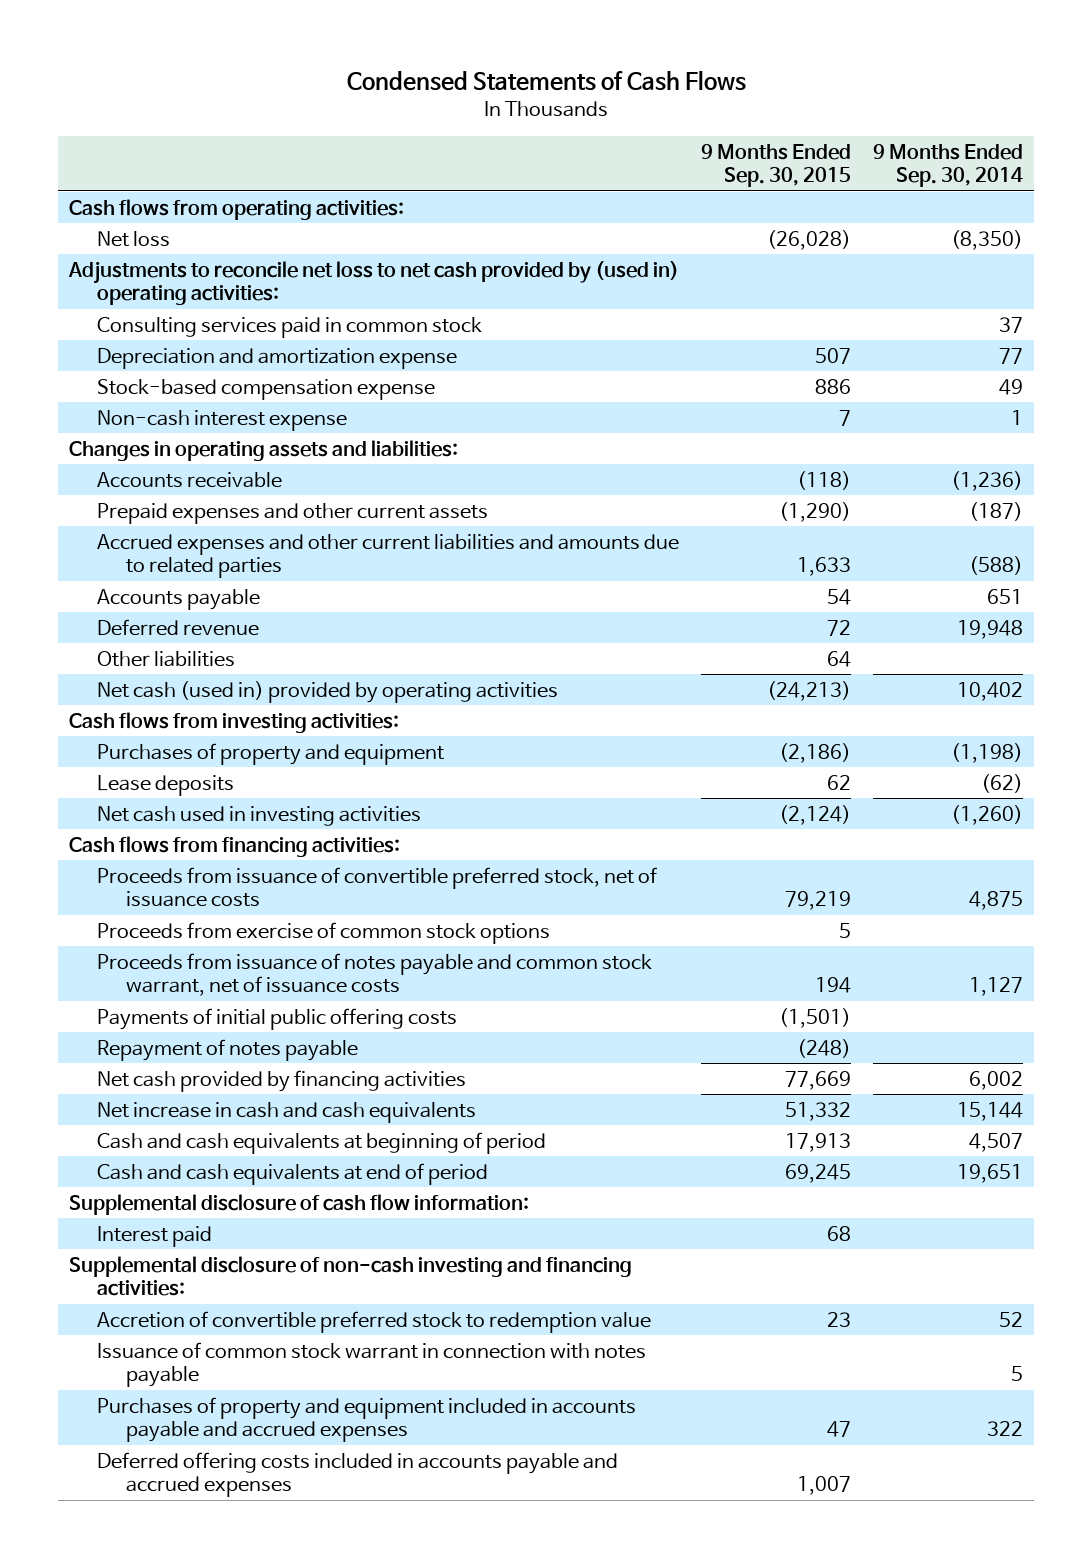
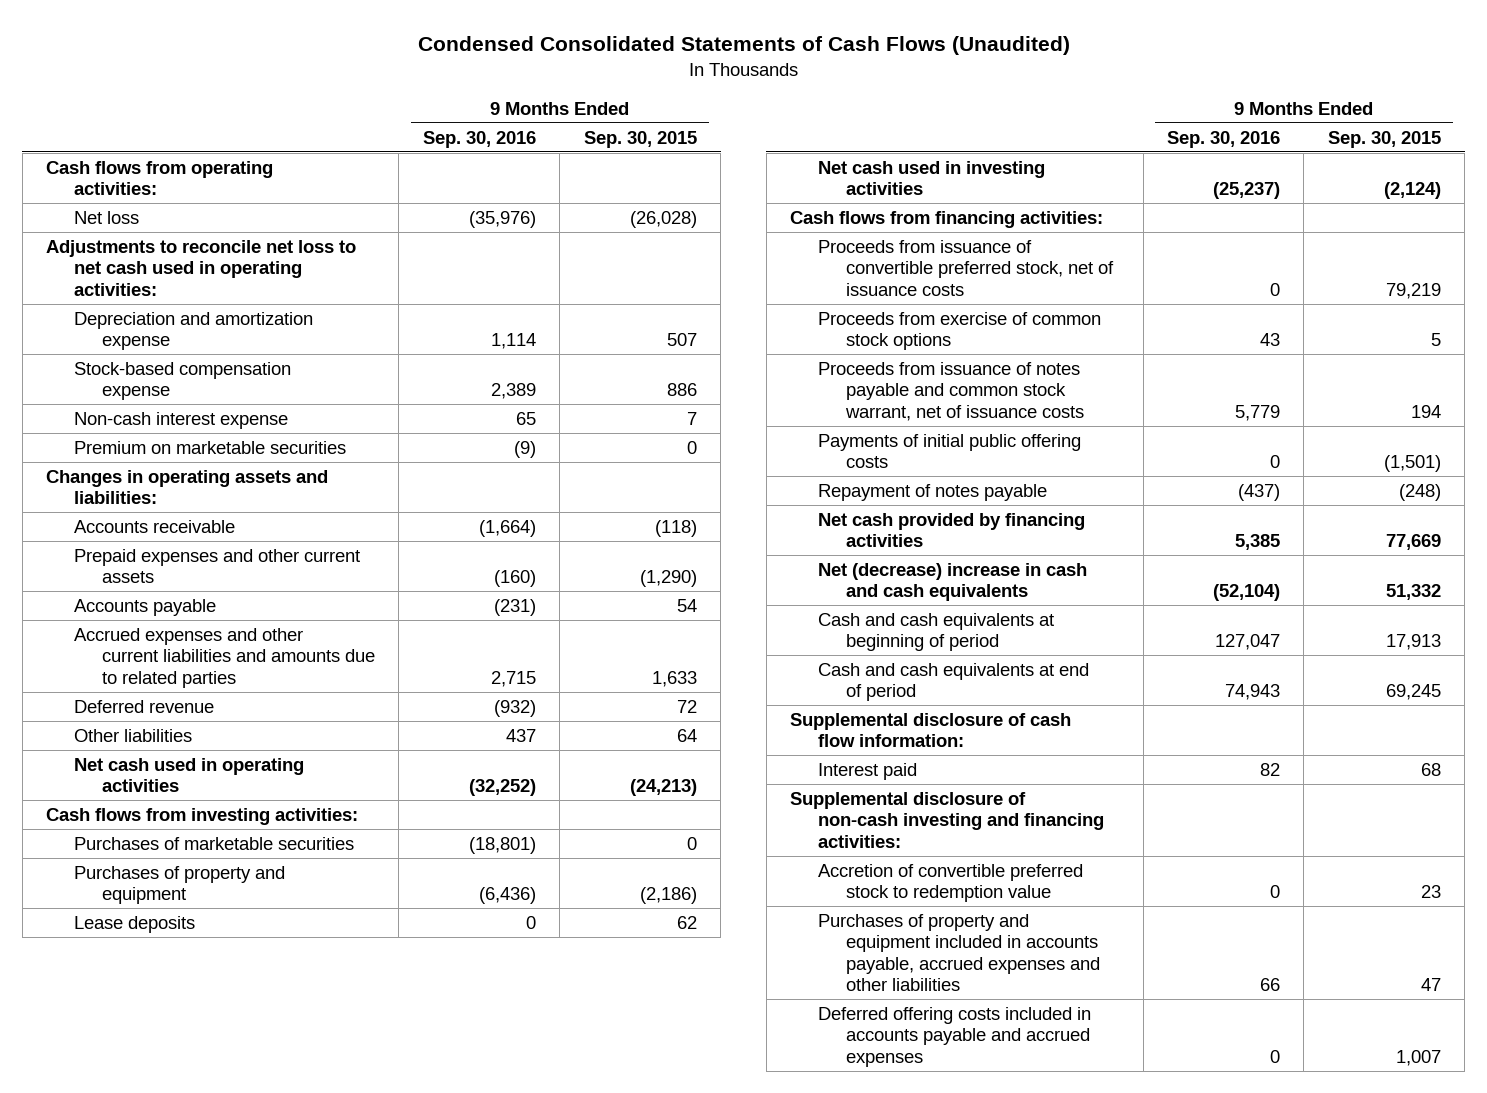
[347,69,747,91] Condensed Statements of Cash Flows -> [417,35,1070,55] Condensed Consolidated Statements of Cash Flows (Unaudited)
[873,143,1024,188] 9 Months Ended Sep. 30, 2014 -> none
none -> [422,130,536,148] Sep. 30, 2016
[97,316,483,338] Consulting services paid in common stock -> none
[67,260,679,306] Adjustments to reconcile net loss to net cash provided by (used in) operating activities: -> [46,239,357,296] Adjustments to reconcile net loss to net cash used in operating activities:
none -> [74,440,347,454] Premium on marketable securities
[97,533,680,579] Accrued expenses and other current liabilities and amounts due to related parties -> [74,627,376,688] Accrued expenses and other current liabilities and amounts due to related parties
[97,680,559,703] Net cash (used in) provided by operating activities -> [74,757,305,793] Net cash used in operating activities
none -> [74,836,355,850] Purchases of marketable securities
[97,1101,477,1123] Net increase in cash and cash equivalents -> [818,562,1088,602] Net (decrease) increase in cash and cash equivalents
[97,1341,647,1388] Issuance of common stock warrant in connection with notes payable -> none
[97,1396,637,1443] Purchases of property and equipment included in accounts payable and accrued expenses -> [818,913,1101,991] Purchases of property and equipment included in accounts payable, accrued expenses and other liabilities

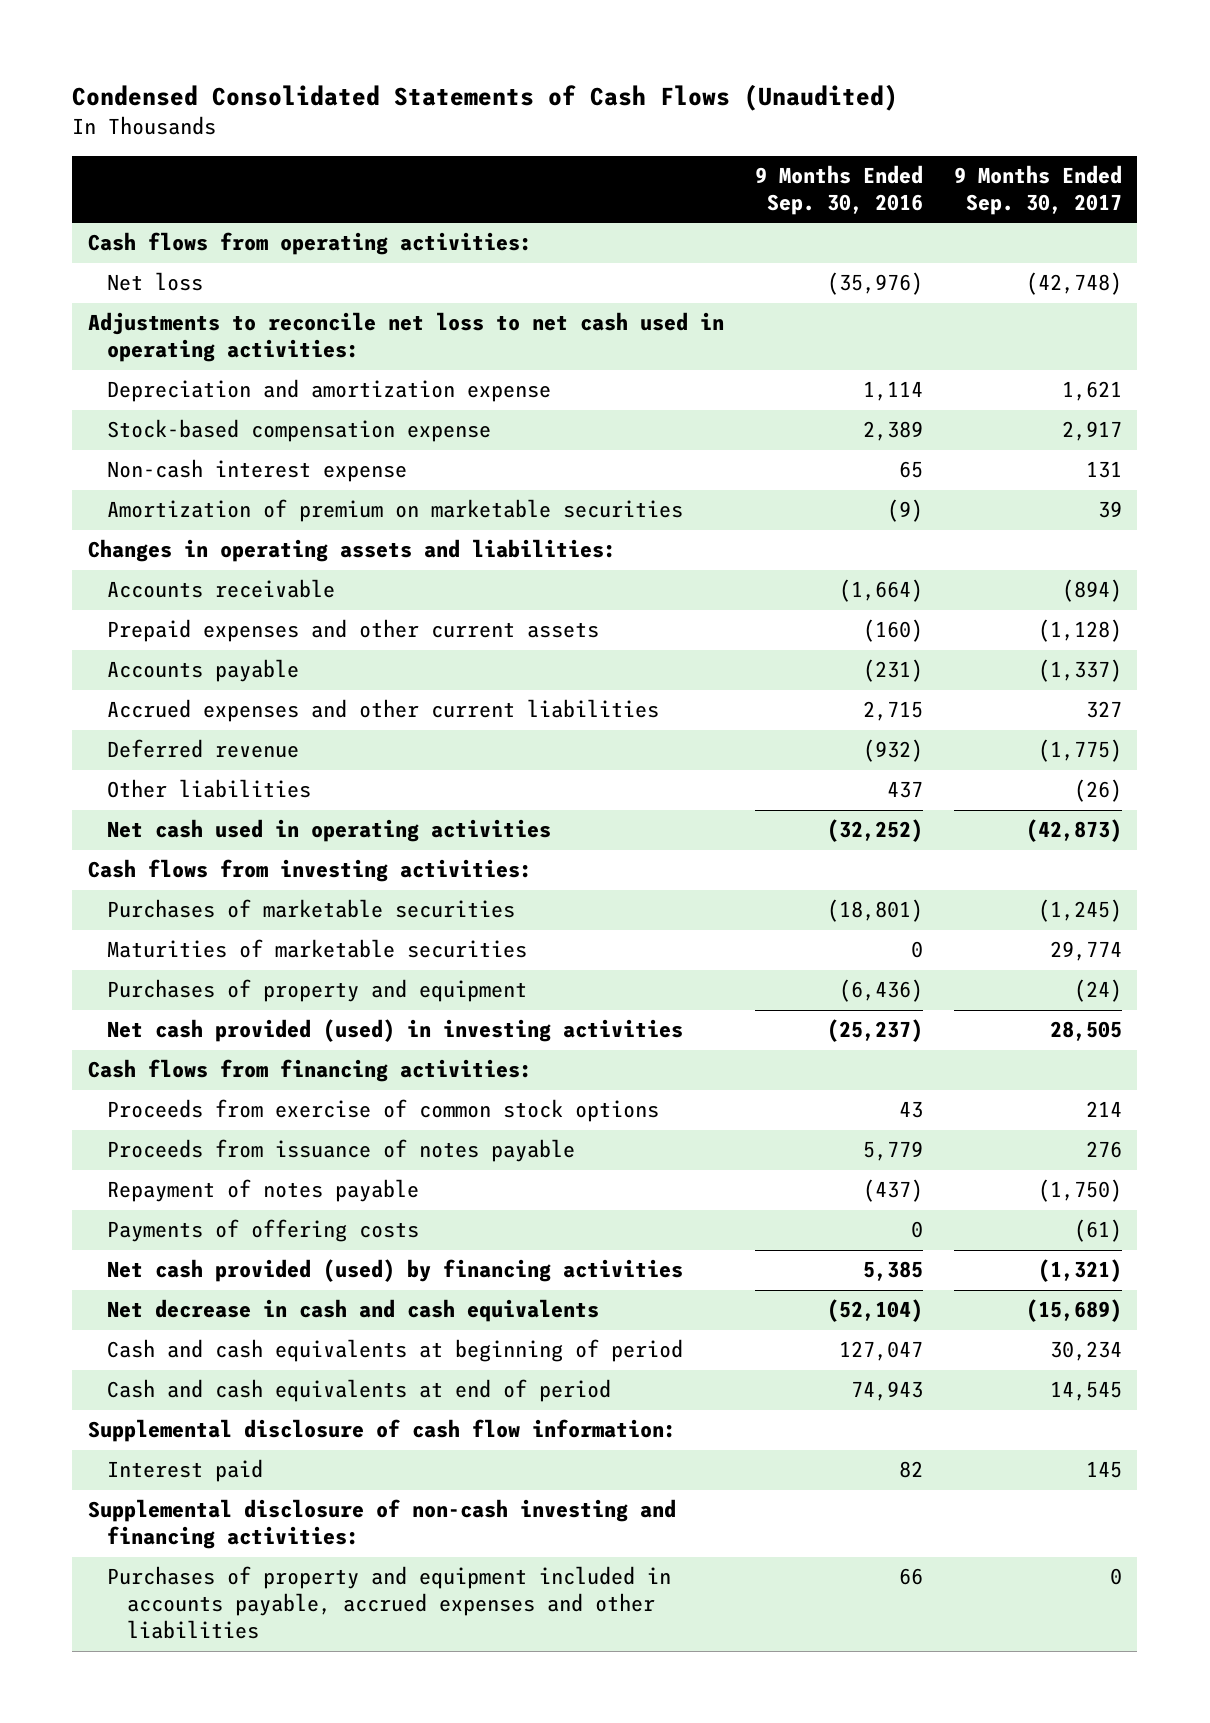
[583,130,697,148] Sep. 30, 2015 -> none
none -> [953,164,1122,215] 9 Months Ended Sep. 30, 2017
[74,440,347,454] Premium on marketable securities -> [107,499,684,523] Amortization of premium on marketable securities
[74,627,376,688] Accrued expenses and other current liabilities and amounts due to related parties -> [107,699,660,723] Accrued expenses and other current liabilities
none -> [107,939,528,959] Maturities of marketable securities
[74,915,196,933] Lease deposits -> none
[818,160,1046,196] Net cash used in investing activities -> [107,1019,684,1043] Net cash provided (used) in investing activities
[818,239,1115,296] Proceeds from issuance of convertible preferred stock, net of issuance costs -> none
[818,433,1082,469] Payments of initial public offering costs -> none
[818,361,1085,421] Proceeds from issuance of notes payable and common stock warrant, net of issuance costs -> [107,1139,576,1163] Proceeds from issuance of notes payable
none -> [107,1219,420,1243] Payments of offering costs
[818,512,1086,548] Net cash provided by financing activities -> [107,1259,684,1283] Net cash provided (used) by financing activities
[818,562,1088,602] Net (decrease) increase in cash and cash equivalents -> [107,1299,600,1323] Net decrease in cash and cash equivalents
[818,863,1084,903] Accretion of convertible preferred stock to redemption value -> none
[818,1006,1092,1067] Deferred offering costs included in accounts payable and accrued expenses -> none

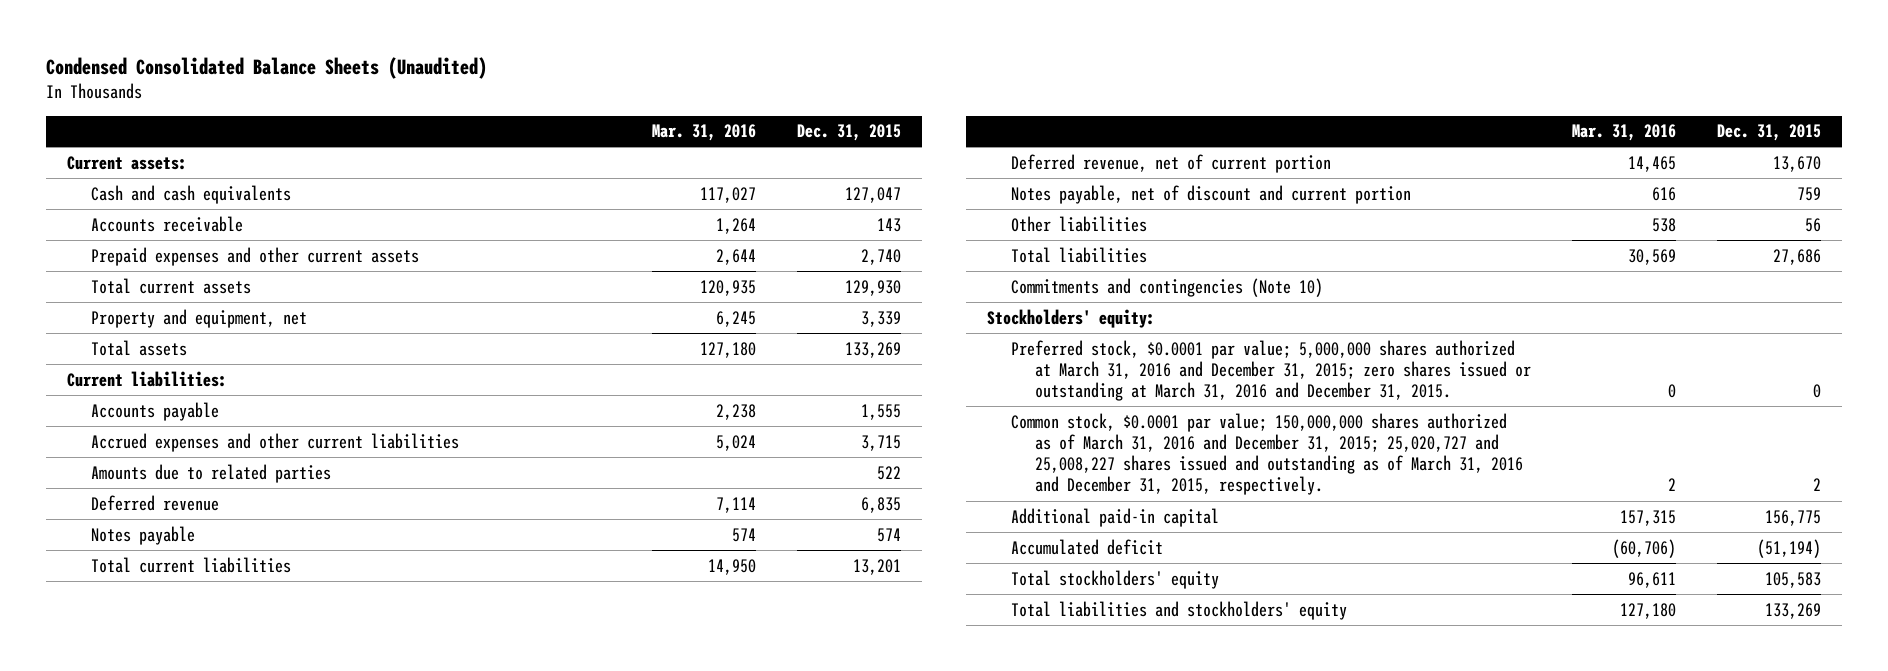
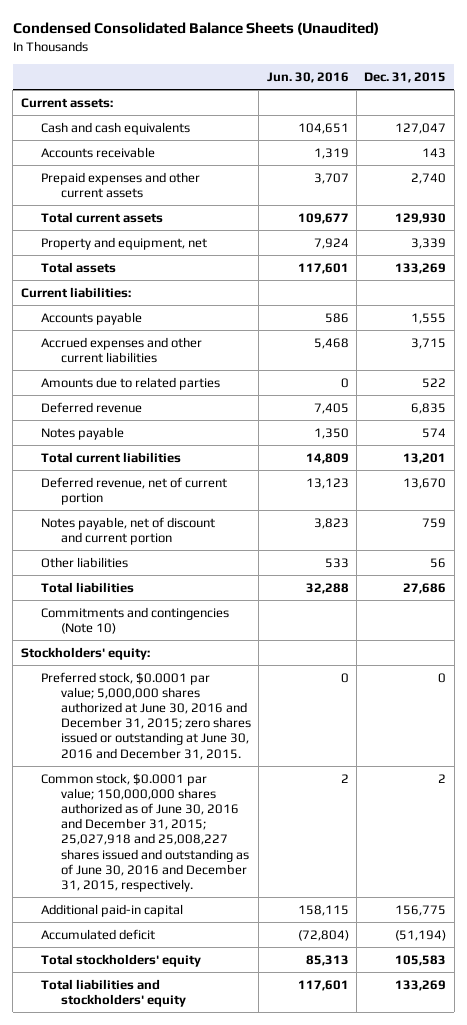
[652,124,757,142] Mar. 31, 2016 -> none
none -> [266,72,349,84] Jun. 30, 2016
[1011,339,1532,402] Preferred stock, $0.0001 par value; 5,000,000 shares authorized at March 31, 2016 and December 31, 2015; zero shares issued or outstanding at March 31, 2016 and December 31, 2015. -> [40,671,251,760] Preferred stock, $0.0001 par value; 5,000,000 shares authorized at June 30, 2016 and December 31, 2015; zero shares issued or outstanding at June 30, 2016 and December 31, 2015.
[1011,412,1524,496] Common stock, $0.0001 par value; 150,000,000 shares authorized as of March 31, 2016 and December 31, 2015; 25,020,727 and 25,008,227 shares issued and outstanding as of March 31, 2016 and December 31, 2015, respectively. -> [40,772,249,893] Common stock, $0.0001 par value; 150,000,000 shares authorized as of June 30, 2016 and December 31, 2015; 25,027,918 and 25,008,227 shares issued and outstanding as of June 30, 2016 and December 31, 2015, respectively.

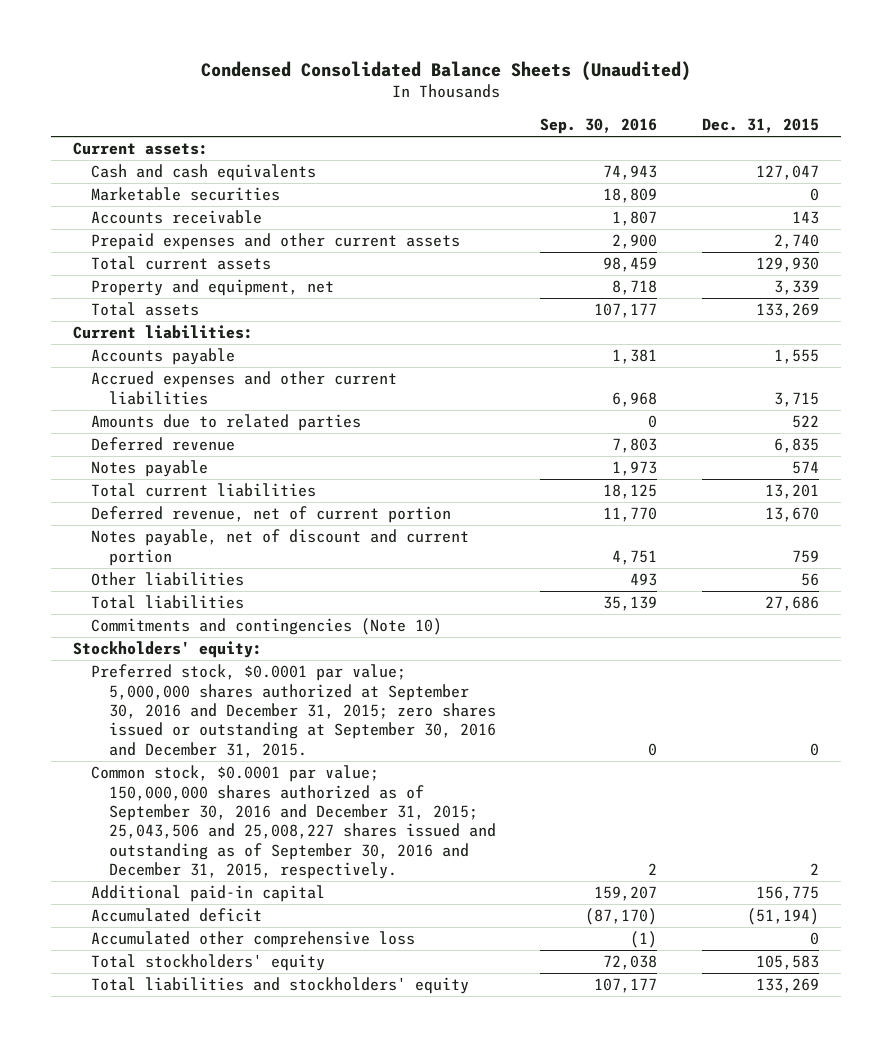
[266,72,349,84] Jun. 30, 2016 -> none
none -> [540,118,658,135] Sep. 30, 2016
none -> [91,187,281,202] Marketable securities
[40,671,251,760] Preferred stock, $0.0001 par value; 5,000,000 shares authorized at June 30, 2016 and December 31, 2015; zero shares issued or outstanding at June 30, 2016 and December 31, 2015. -> [91,664,497,758] Preferred stock, $0.0001 par value; 5,000,000 shares authorized at September 30, 2016 and December 31, 2015; zero shares issued or outstanding at September 30, 2016 and December 31, 2015.
[40,772,249,893] Common stock, $0.0001 par value; 150,000,000 shares authorized as of June 30, 2016 and December 31, 2015; 25,027,918 and 25,008,227 shares issued and outstanding as of June 30, 2016 and December 31, 2015, respectively. -> [91,765,497,880] Common stock, $0.0001 par value; 150,000,000 shares authorized as of September 30, 2016 and December 31, 2015; 25,043,506 and 25,008,227 shares issued and outstanding as of September 30, 2016 and December 31, 2015, respectively.
none -> [91,931,416,949] Accumulated other comprehensive loss

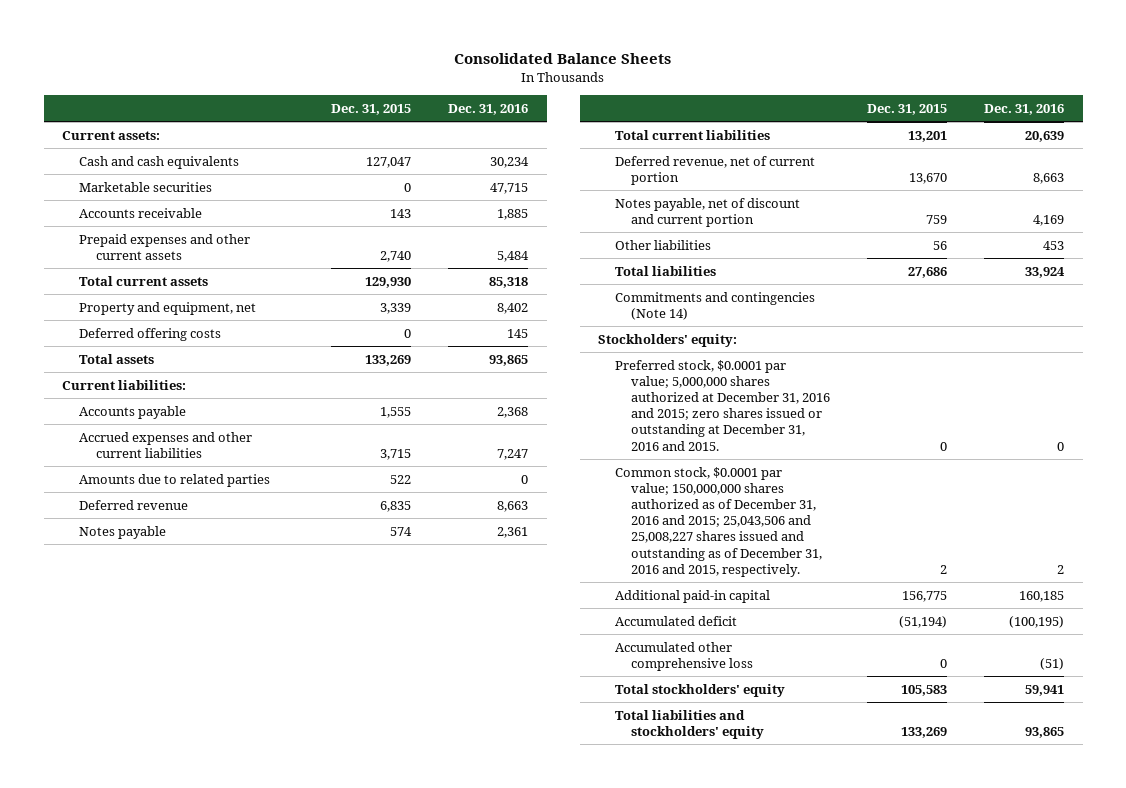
[201,60,692,81] Condensed Consolidated Balance Sheets (Unaudited) -> [454,53,672,65] Consolidated Balance Sheets
[540,118,658,135] Sep. 30, 2016 -> none
none -> [448,103,529,115] Dec. 31, 2016
none -> [78,327,221,341] Deferred offering costs
[91,618,443,636] Commitments and contingencies (Note 10) -> [614,291,815,321] Commitments and contingencies (Note 14)
[91,664,497,758] Preferred stock, $0.0001 par value; 5,000,000 shares authorized at September 30, 2016 and December 31, 2015; zero shares issued or outstanding at September 30, 2016 and December 31, 2015. -> [614,359,831,451] Preferred stock, $0.0001 par value; 5,000,000 shares authorized at December 31, 2016 and 2015; zero shares issued or outstanding at December 31, 2016 and 2015.
[91,765,497,880] Common stock, $0.0001 par value; 150,000,000 shares authorized as of September 30, 2016 and December 31, 2015; 25,043,506 and 25,008,227 shares issued and outstanding as of September 30, 2016 and December 31, 2015, respectively. -> [614,466,823,577] Common stock, $0.0001 par value; 150,000,000 shares authorized as of December 31, 2016 and 2015; 25,043,506 and 25,008,227 shares issued and outstanding as of December 31, 2016 and 2015, respectively.

